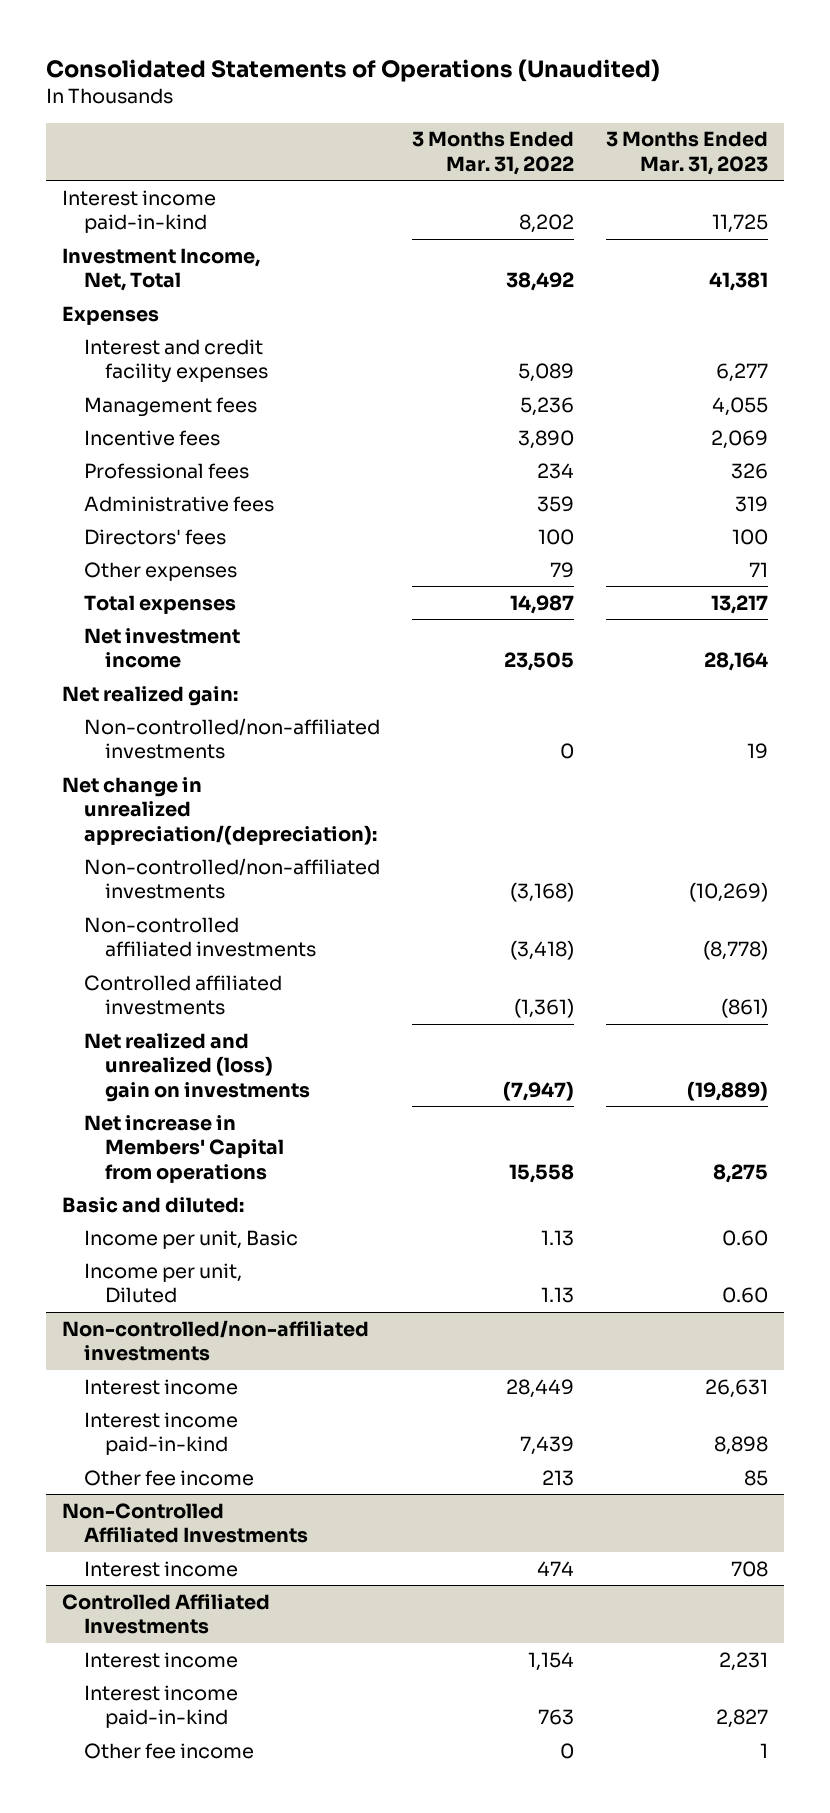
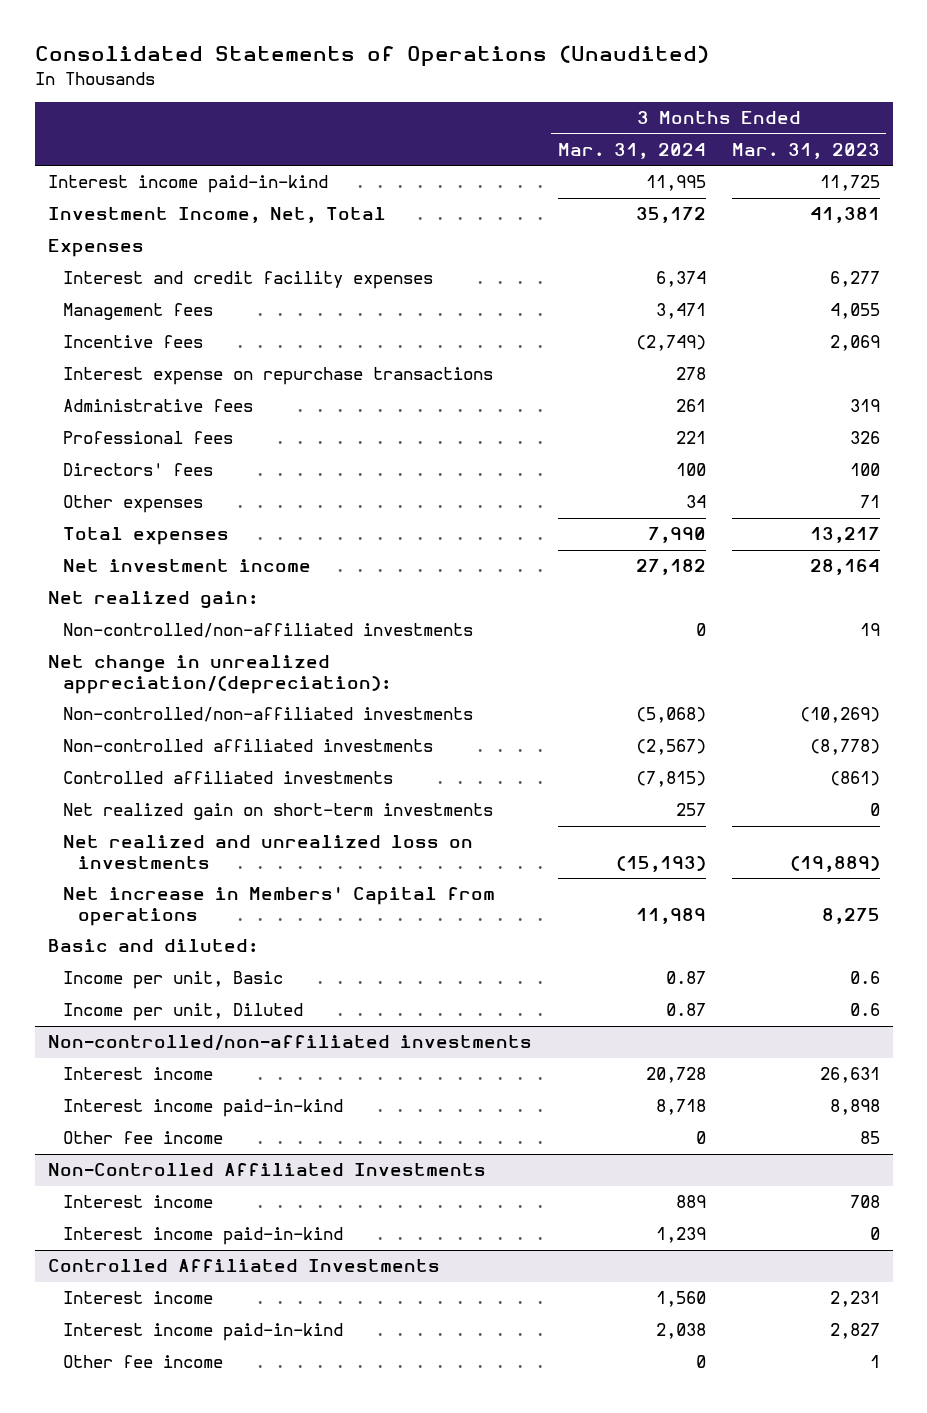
[411,131,574,176] 3 Months Ended Mar. 31, 2022 -> none
none -> [557,142,706,159] Mar. 31, 2024
none -> [62,367,493,386] Interest expense on repurchase transactions
[83,462,249,479] Professional fees -> [62,431,233,445] Professional fees
none -> [62,803,493,821] Net realized gain on short-term investments
[83,1032,311,1103] Net realized and unrealized (loss) gain on investments -> [62,835,473,870] Net realized and unrealized loss on investments
[722,1229,769,1246] 0.60 -> [849,971,880,985] 0.6
[722,1287,769,1304] 0.60 -> [849,1003,880,1017] 0.6
none -> [62,1227,343,1246] Interest income paid-in-kind

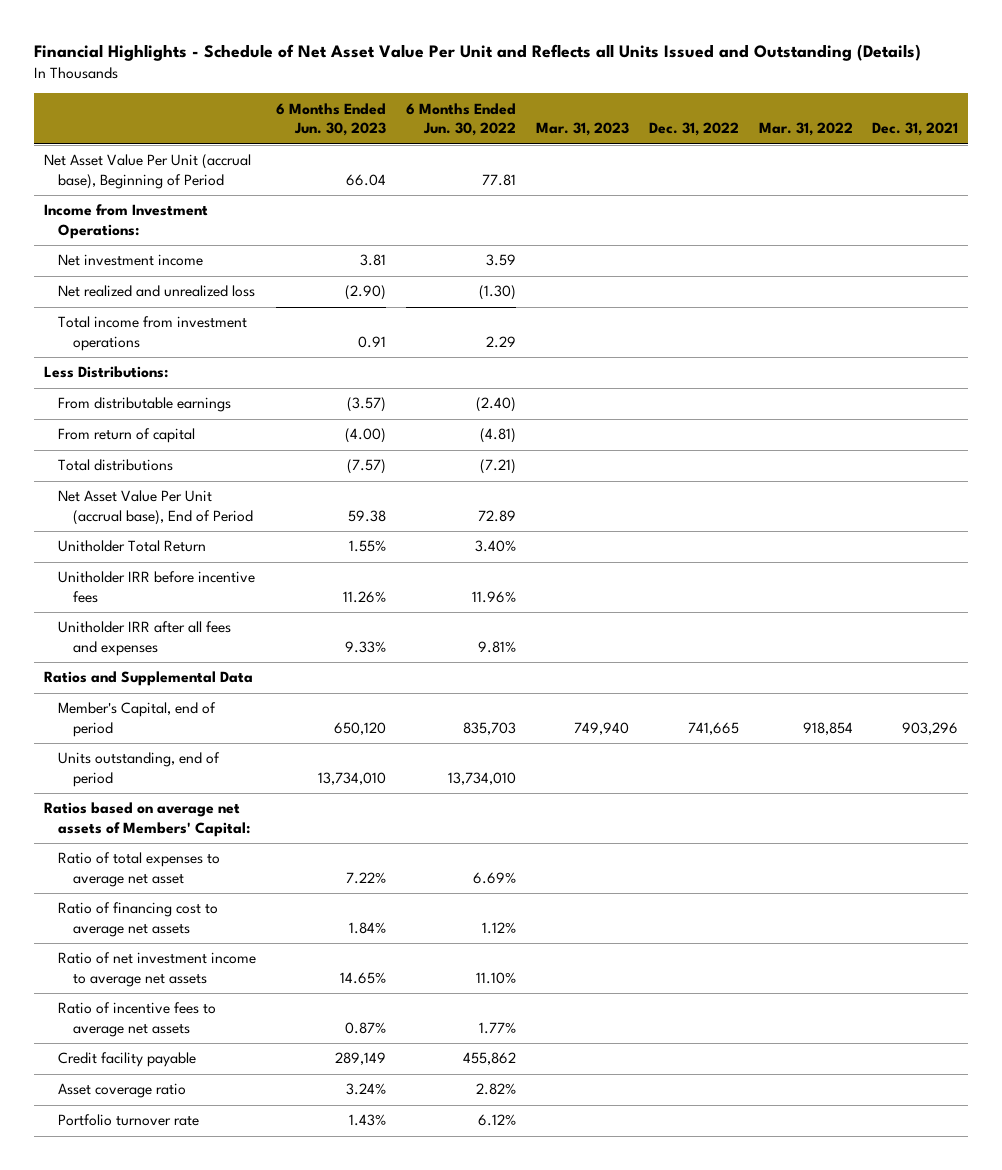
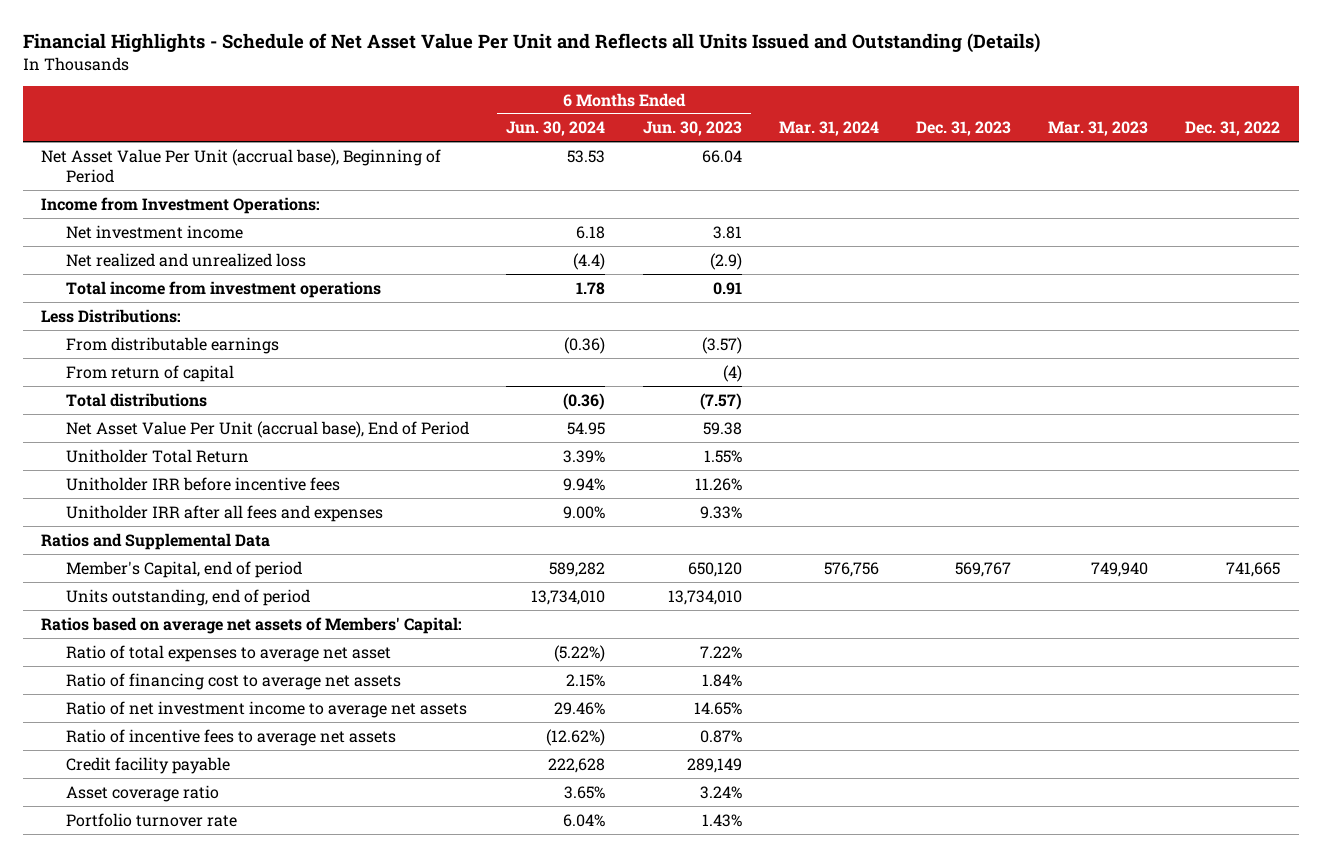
[405,102,516,137] 6 Months Ended Jun. 30, 2022 -> none
[758,122,853,137] Mar. 31, 2022 -> none
[872,122,959,137] Dec. 31, 2021 -> none
none -> [506,121,606,137] Jun. 30, 2024
none -> [778,121,879,137] Mar. 31, 2024
none -> [915,121,1011,137] Dec. 31, 2023
[345,285,387,301] (2.90) -> [709,252,742,270] (2.9)
[345,428,387,444] (4.00) -> [722,364,742,382] (4)

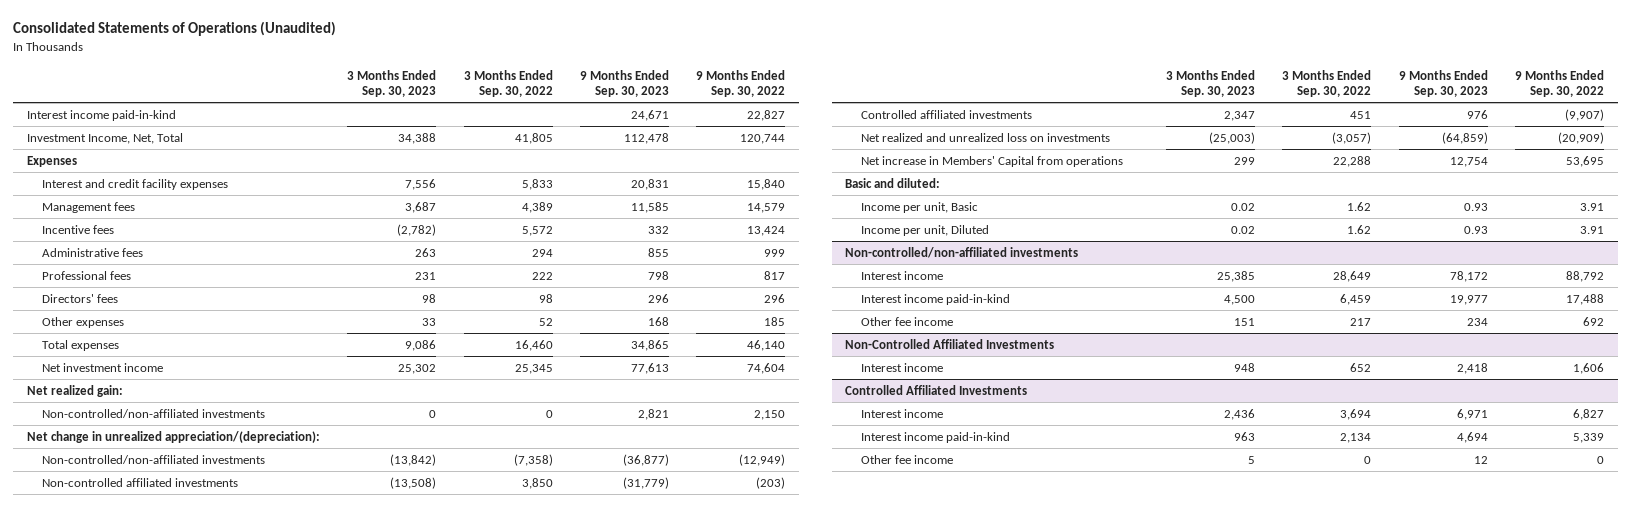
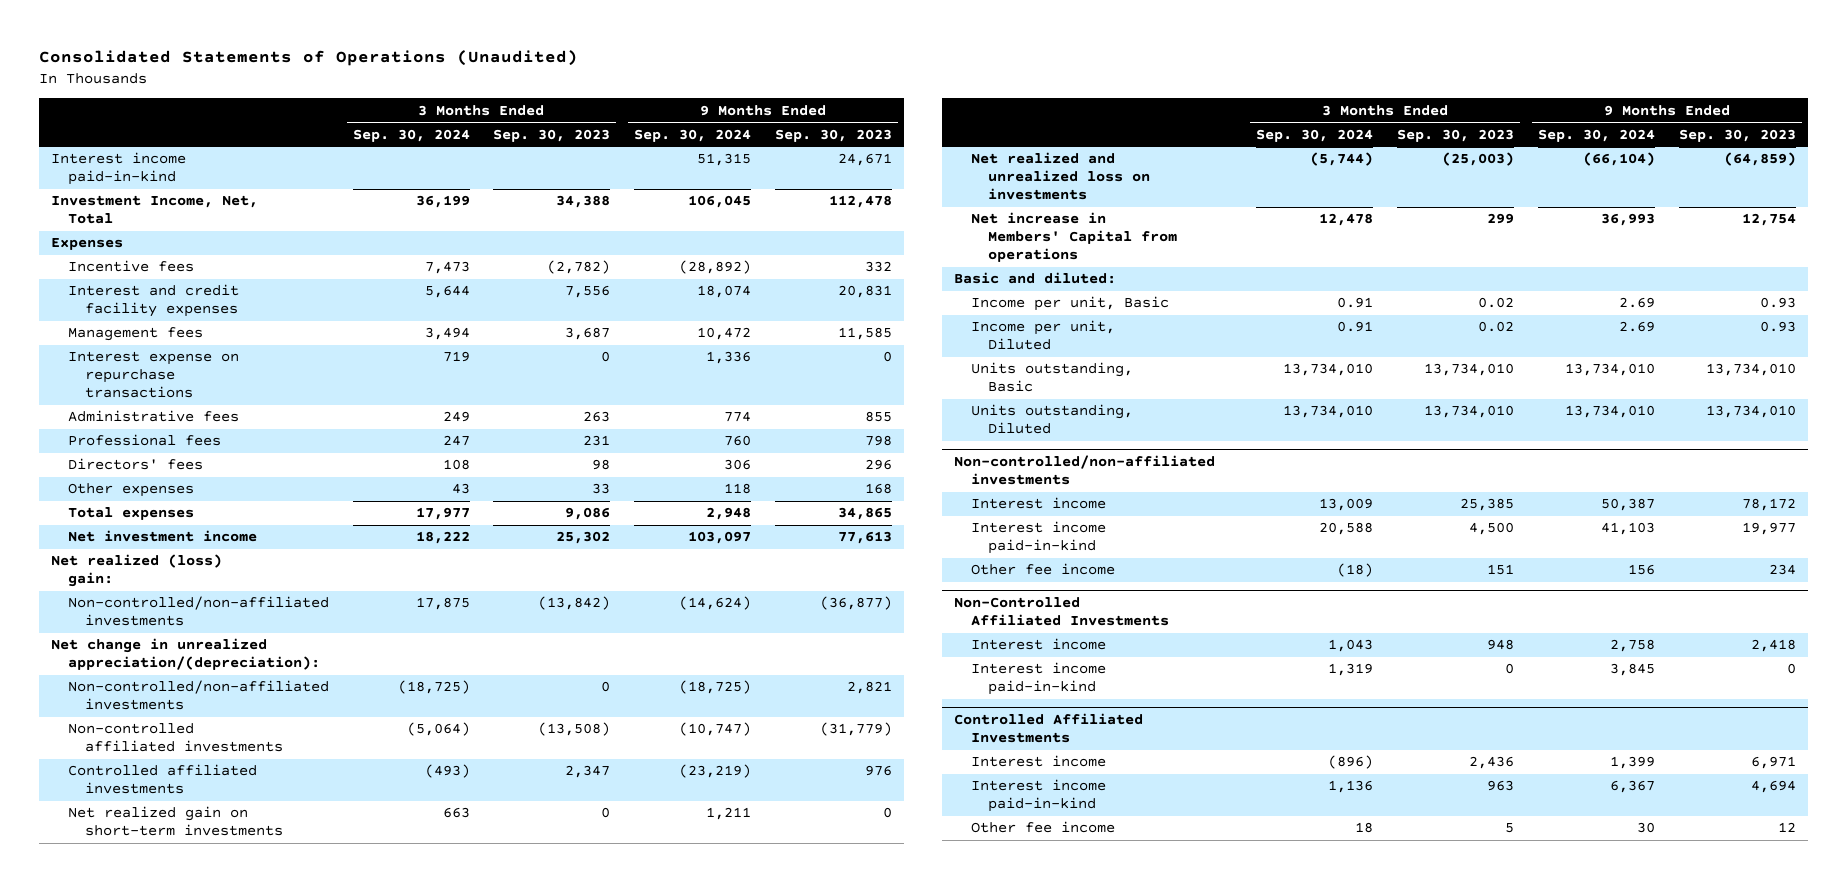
[463,69,553,97] 3 Months Ended Sep. 30, 2022 -> none
[696,69,786,97] 9 Months Ended Sep. 30, 2022 -> none
none -> [352,128,470,142] Sep. 30, 2024
none -> [634,128,752,142] Sep. 30, 2024
[42,224,115,234] Incentive fees -> [67,260,194,273] Incentive fees
none -> [67,351,239,399] Interest expense on repurchase transactions
[26,384,123,397] Net realized gain: -> [50,554,222,588] Net realized (loss) gain:
[26,430,320,443] Net change in unrealized appreciation/(depreciation): -> [50,638,320,671] Net change in unrealized appreciation/(depreciation):
[42,408,266,418] Non-controlled/non-affiliated investments -> [67,680,329,711] Non-controlled/non-affiliated investments
none -> [67,806,283,837] Net realized gain on short-term investments
none -> [971,362,1134,393] Units outstanding, Basic
none -> [971,404,1134,435] Units outstanding, Diluted
none -> [971,662,1107,696] Interest income paid-in-kind

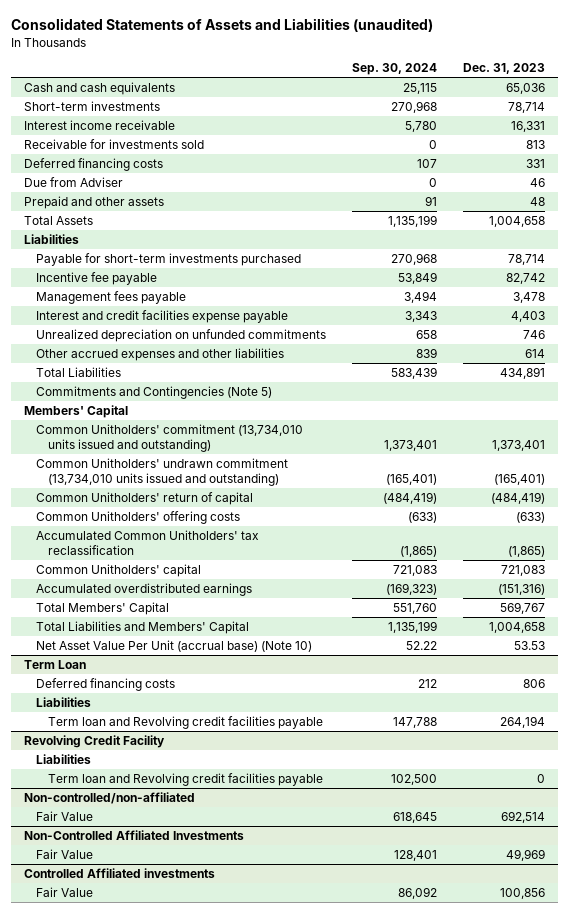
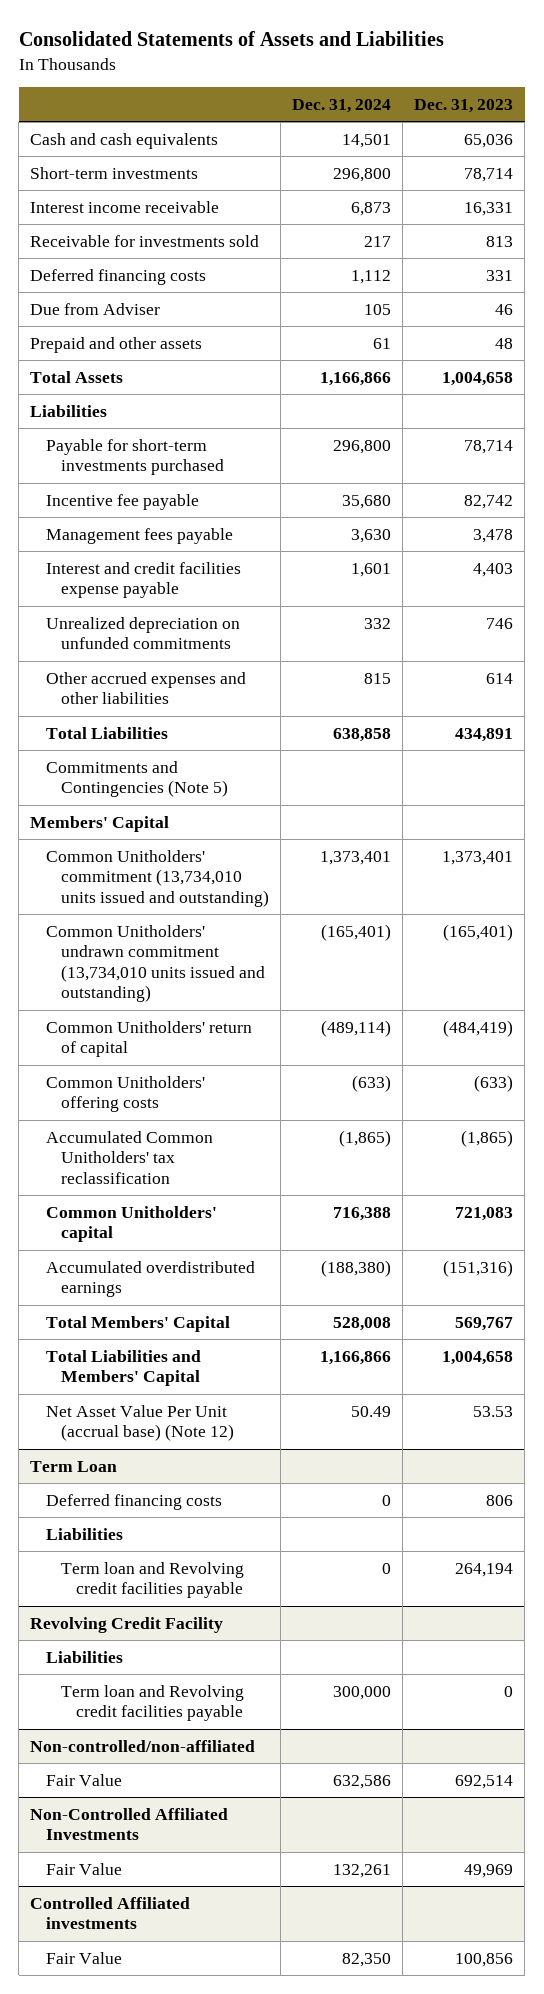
[11,18,434,33] Consolidated Statements of Assets and Liabilities (unaudited) -> [18,30,444,46] Consolidated Statements of Assets and Liabilities
[351,63,437,76] Sep. 30, 2024 -> none
none -> [291,98,391,113] Dec. 31, 2024
[36,639,313,652] Net Asset Value Per Unit (accrual base) (Note 10) -> [45,1404,234,1442] Net Asset Value Per Unit (accrual base) (Note 12)

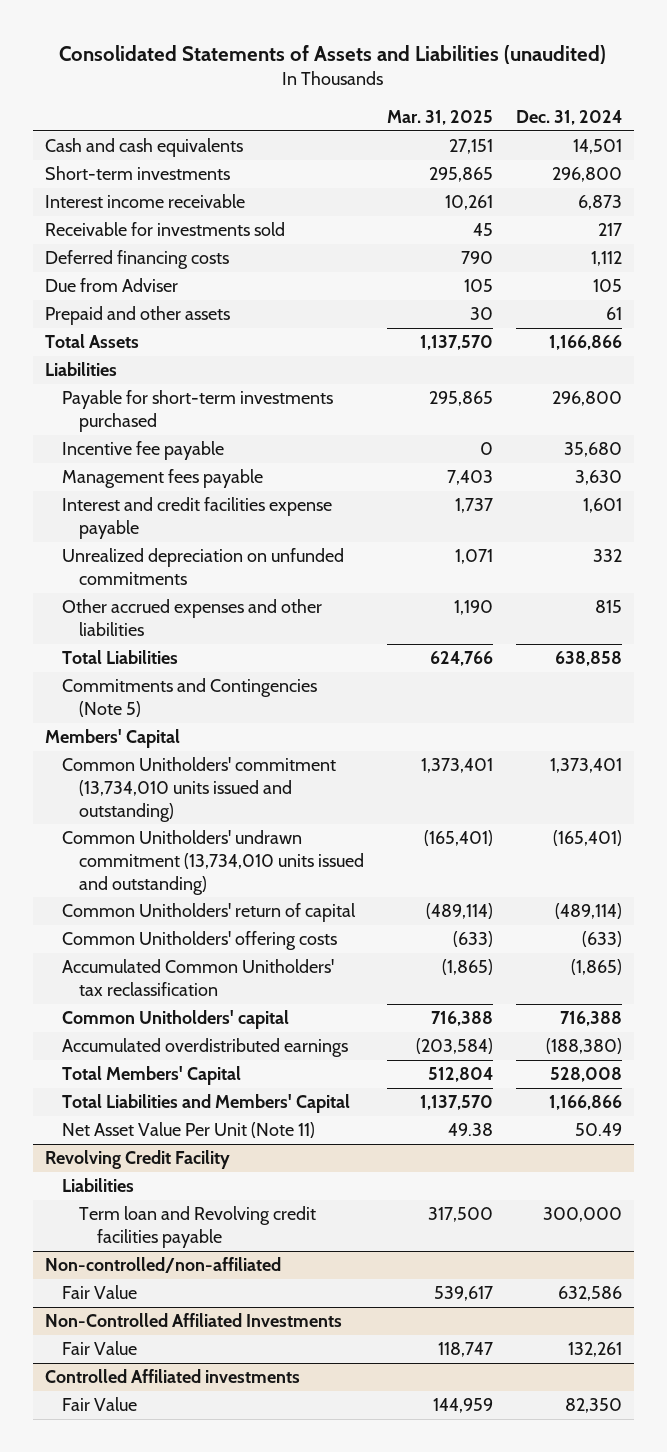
[18,30,444,46] Consolidated Statements of Assets and Liabilities -> [59,44,607,64] Consolidated Statements of Assets and Liabilities (unaudited)
[414,98,514,113] Dec. 31, 2023 -> none
none -> [387,110,494,126] Mar. 31, 2025
[30,1460,118,1472] Term Loan -> none
[45,1493,222,1510] Deferred financing costs -> none
[45,1527,123,1540] Liabilities -> none
[60,1561,244,1599] Term loan and Revolving credit facilities payable -> none
[45,1404,234,1442] Net Asset Value Per Unit (accrual base) (Note 12) -> [62,1122,316,1139] Net Asset Value Per Unit (Note 11)

